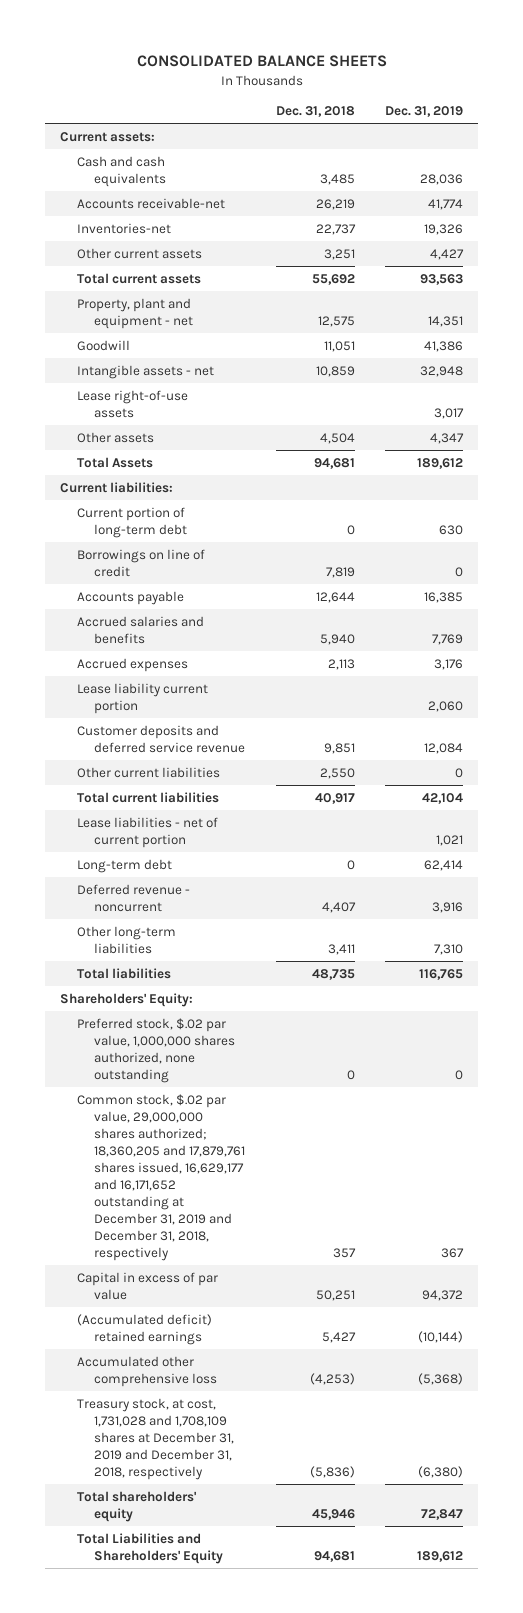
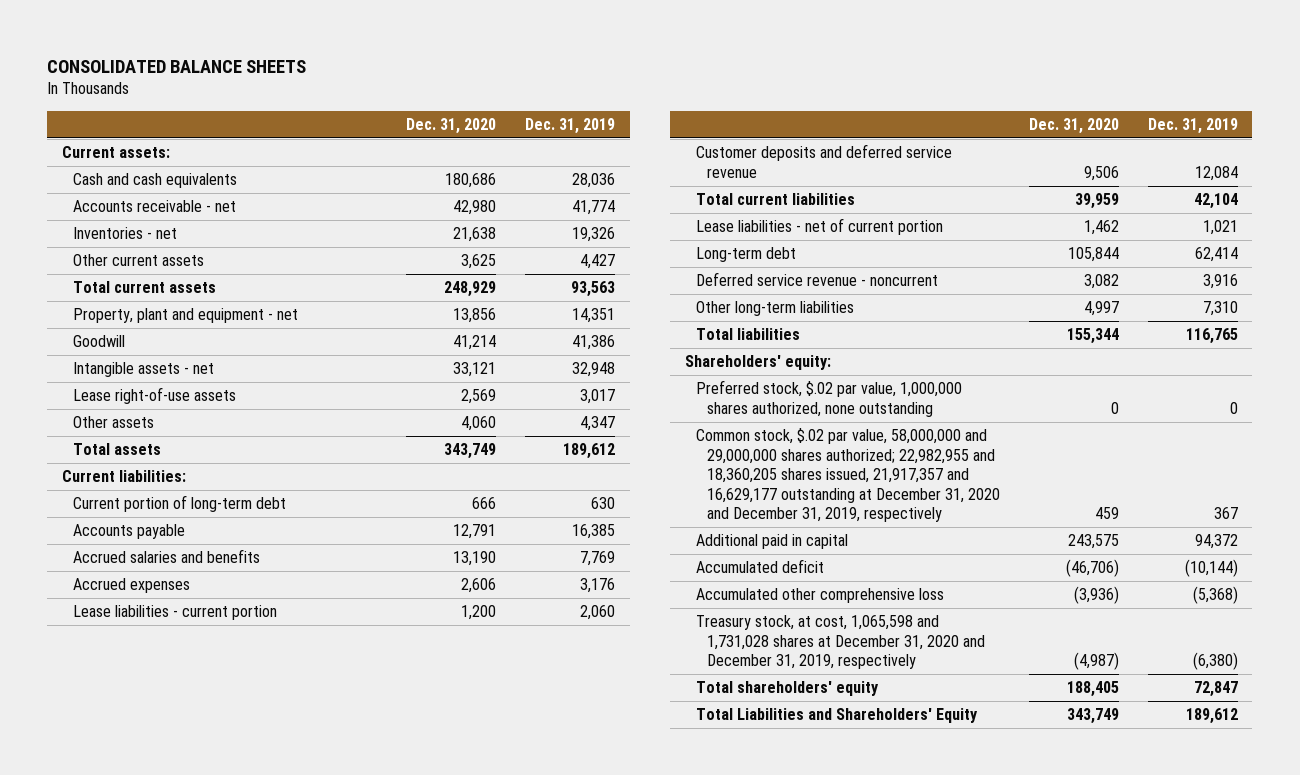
[275,106,355,118] Dec. 31, 2018 -> none
none -> [406,118,497,135] Dec. 31, 2020
[77,197,226,209] Accounts receivable-net -> [73,200,237,213] Accounts receivable - net
[77,222,172,234] Inventories-net -> [73,227,178,240] Inventories - net
[77,456,154,468] Total Assets -> [73,443,162,456] Total assets
[77,548,206,577] Borrowings on line of credit -> none
[77,682,209,714] Lease liability current portion -> [73,605,278,621] Lease liabilities - current portion
[77,766,221,778] Other current liabilities -> none
[77,883,191,912] Deferred revenue - noncurrent -> [695,272,938,287] Deferred service revenue - noncurrent
[60,992,194,1007] Shareholders' Equity: -> [684,355,831,371] Shareholders' equity:
[77,1093,246,1261] Common stock, $.02 par value, 29,000,000 shares authorized; 18,360,205 and 17,879,761 shares issued, 16,629,177 and 16,171,652 outstanding at December 31, 2019 and December 31, 2018, respectively -> [695,428,1001,523] Common stock, $.02 par value, 58,000,000 and 29,000,000 shares authorized; 22,982,955 and 18,360,205 shares issued, 21,917,357 and 16,629,177 outstanding at December 31, 2020 and December 31, 2019, respectively
[77,1271,219,1300] Capital in excess of par value -> [695,534,848,550] Additional paid in capital
[77,1313,213,1345] (Accumulated deficit) retained earnings -> [695,559,824,574] Accumulated deficit
[77,1397,235,1480] Treasury stock, at cost, 1,731,028 and 1,708,109 shares at December 31, 2019 and December 31, 2018, respectively -> [695,615,986,670] Treasury stock, at cost, 1,065,598 and 1,731,028 shares at December 31, 2020 and December 31, 2019, respectively

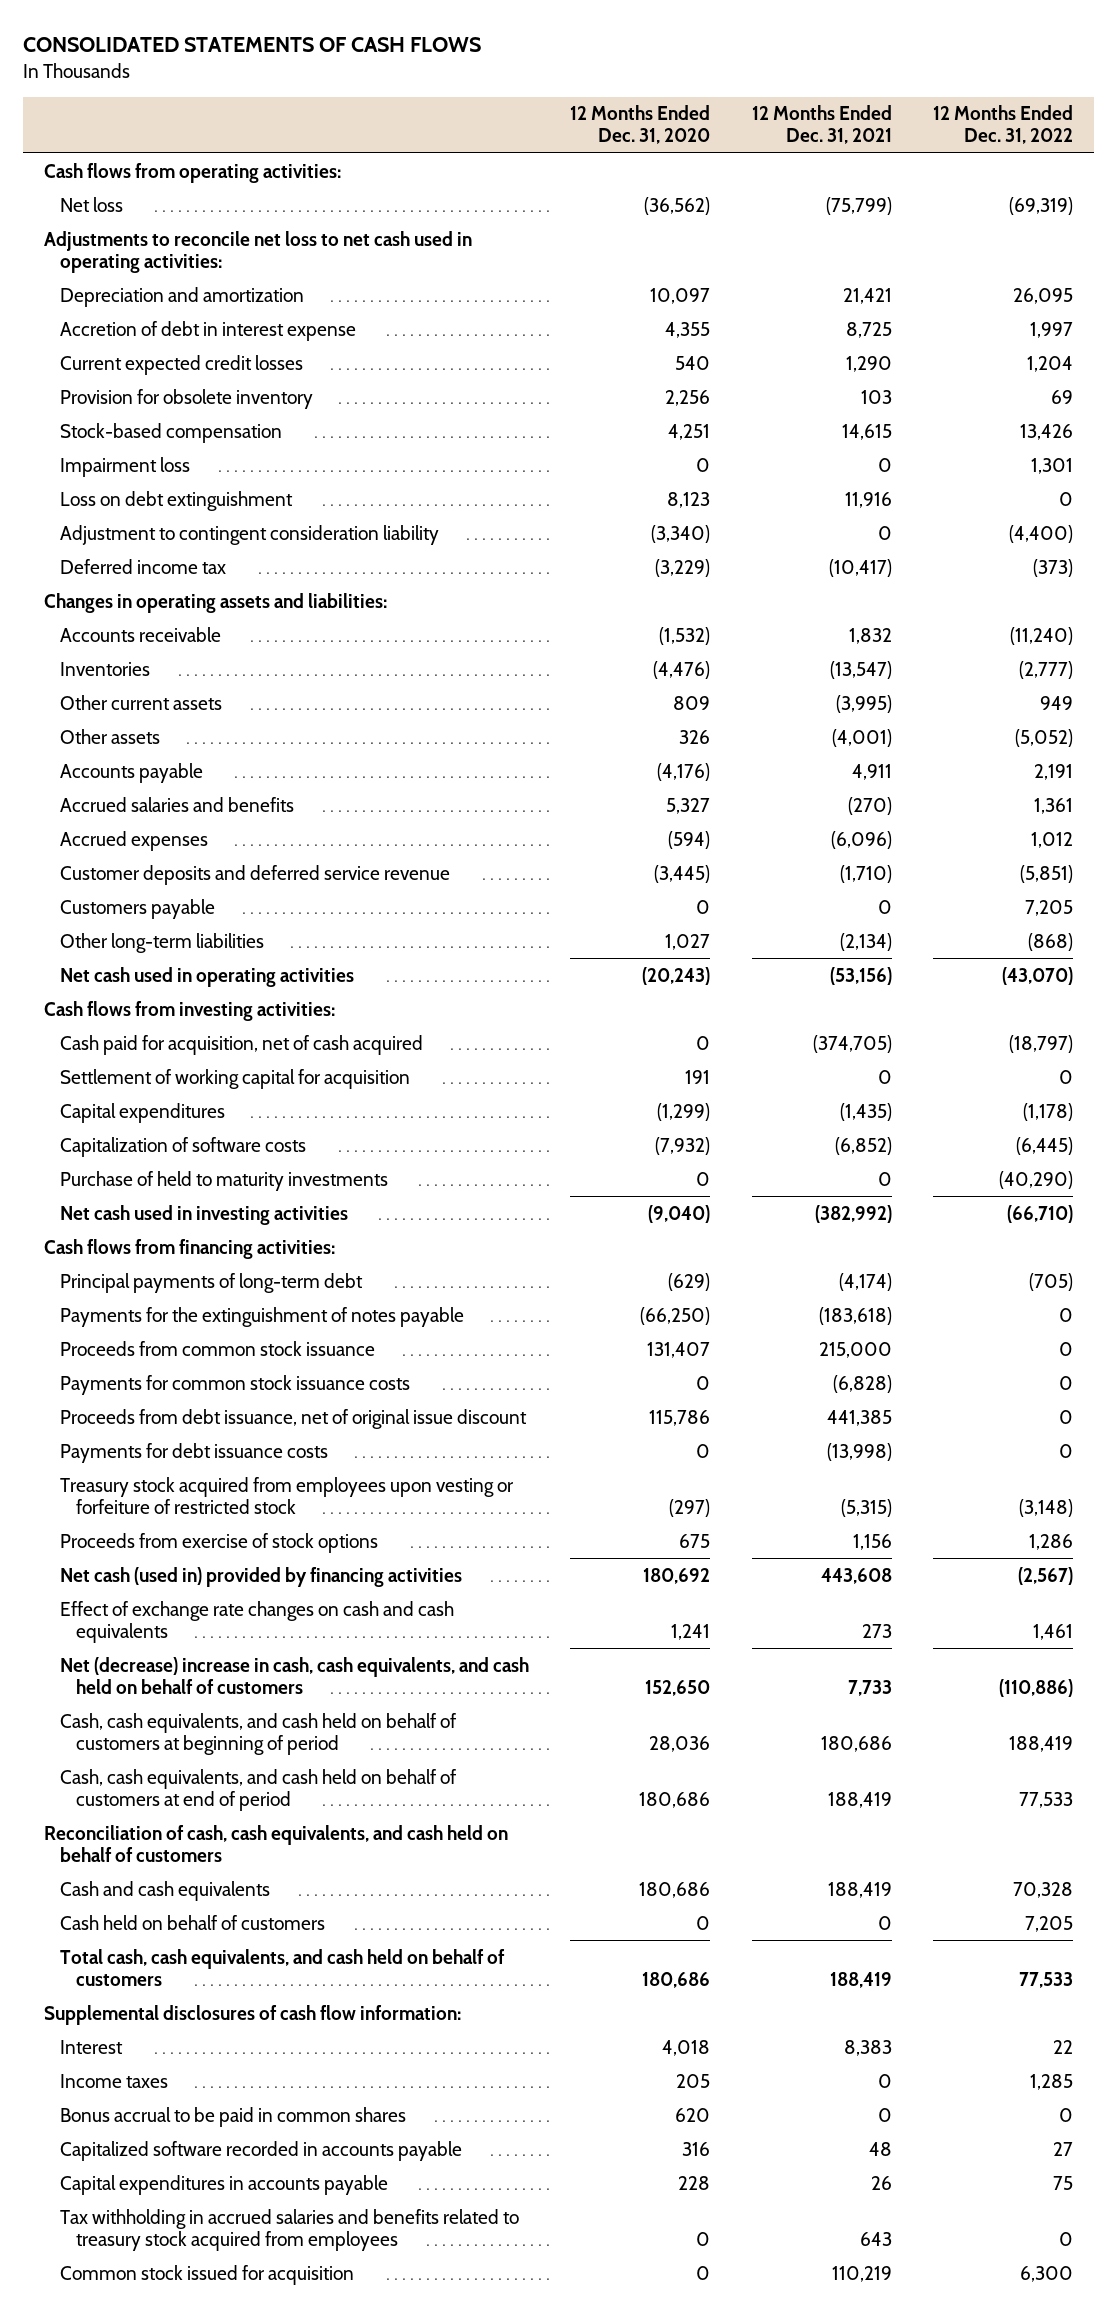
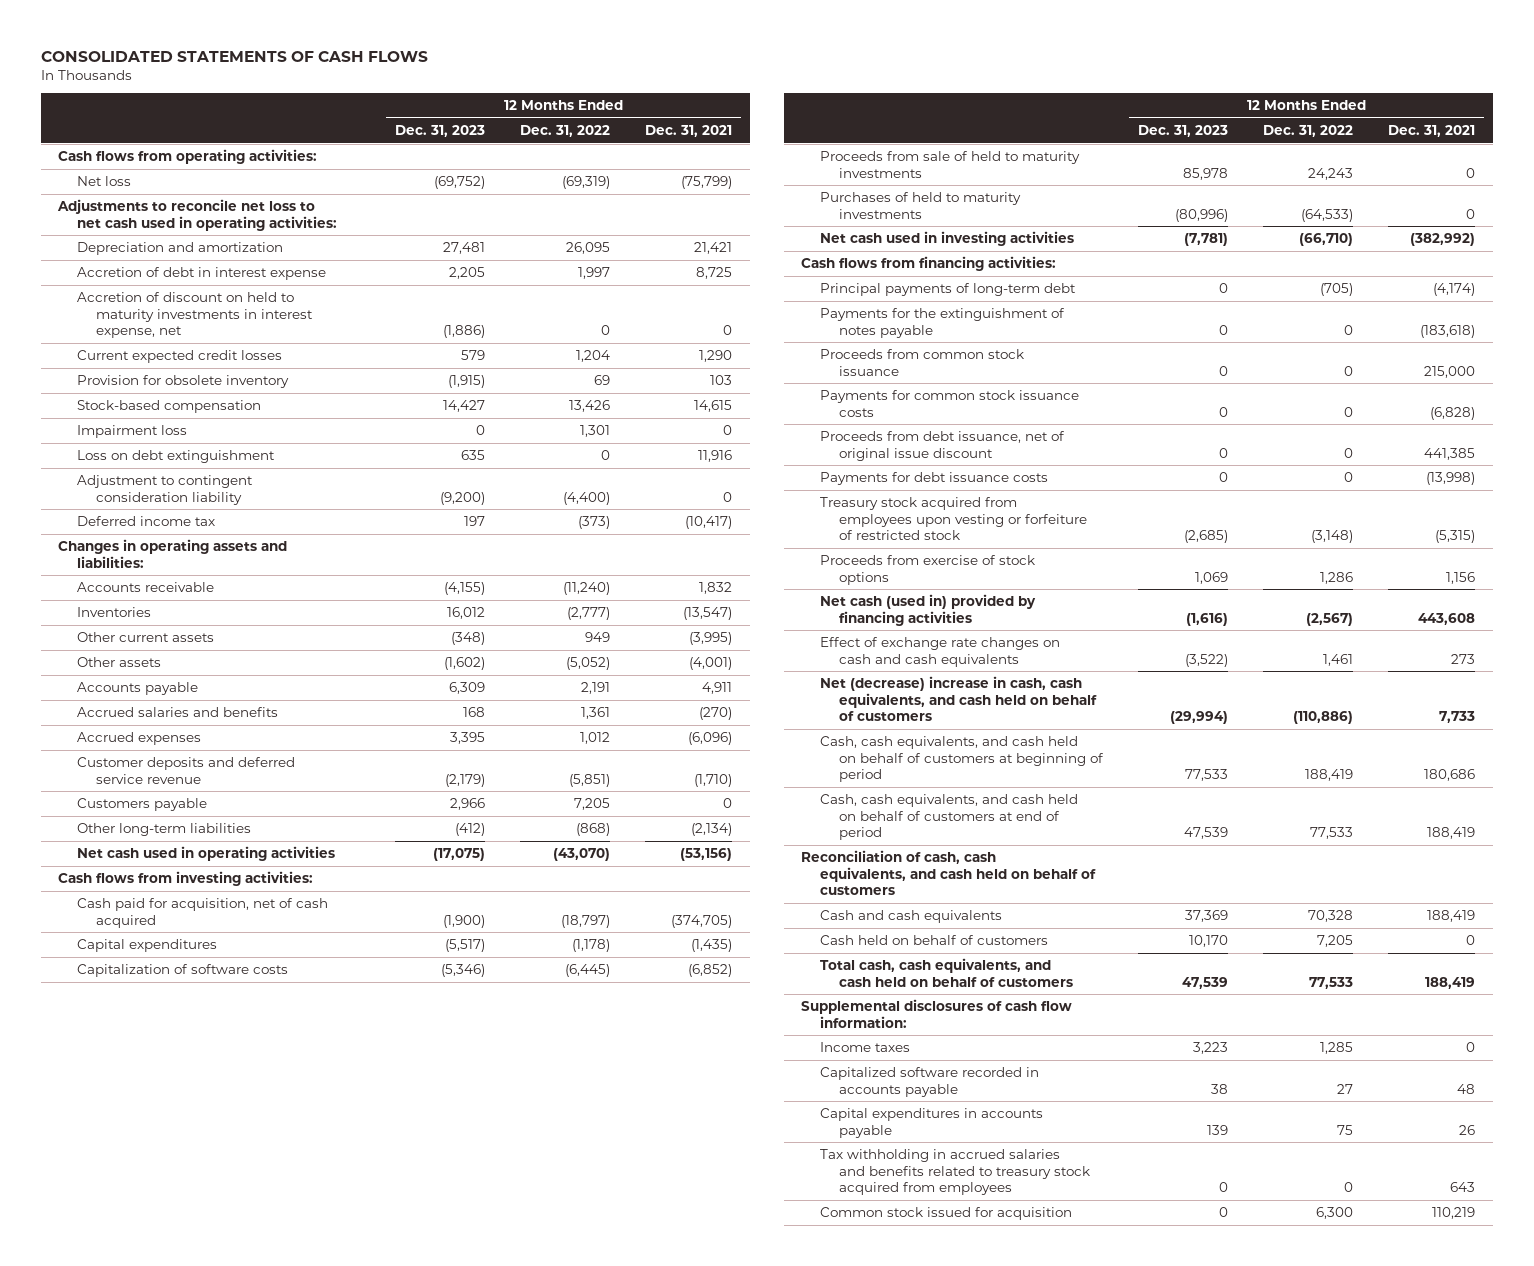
[570,105,711,145] 12 Months Ended Dec. 31, 2020 -> none
none -> [394,124,485,137] Dec. 31, 2023
none -> [76,292,313,339] Accretion of discount on held to maturity investments in interest expense, net
[59,1068,410,1089] Settlement of working capital for acquisition -> none
none -> [819,151,1080,178] Proceeds from sale of held to maturity investments
[59,1170,388,1191] Purchase of held to maturity investments -> [819,192,1021,219] Purchases of held to maturity investments
[999,1170,1074,1189] (40,290) -> [1301,208,1354,222] (64,533)
[59,2039,123,2054] Interest -> none
[59,2106,406,2127] Bonus accrual to be paid in common shares -> none

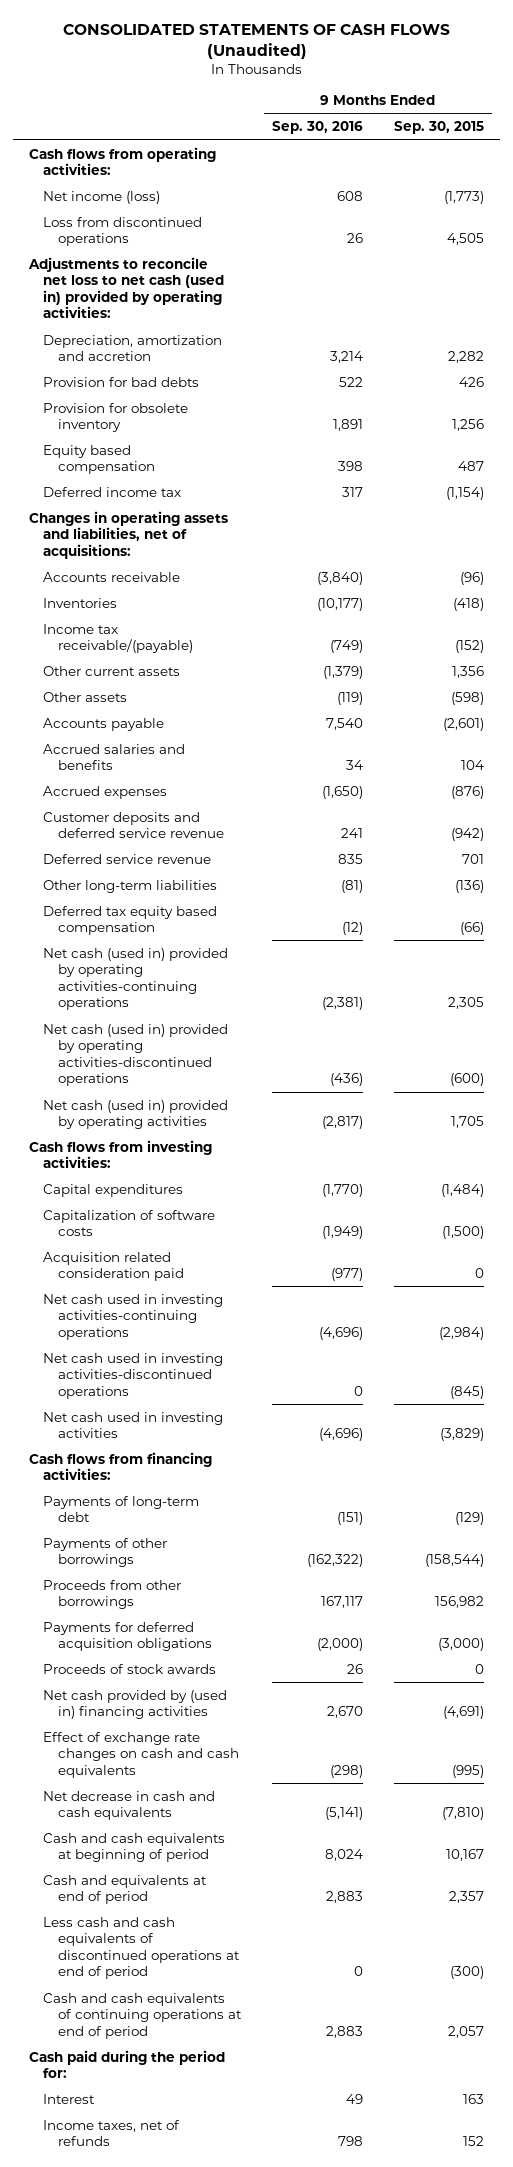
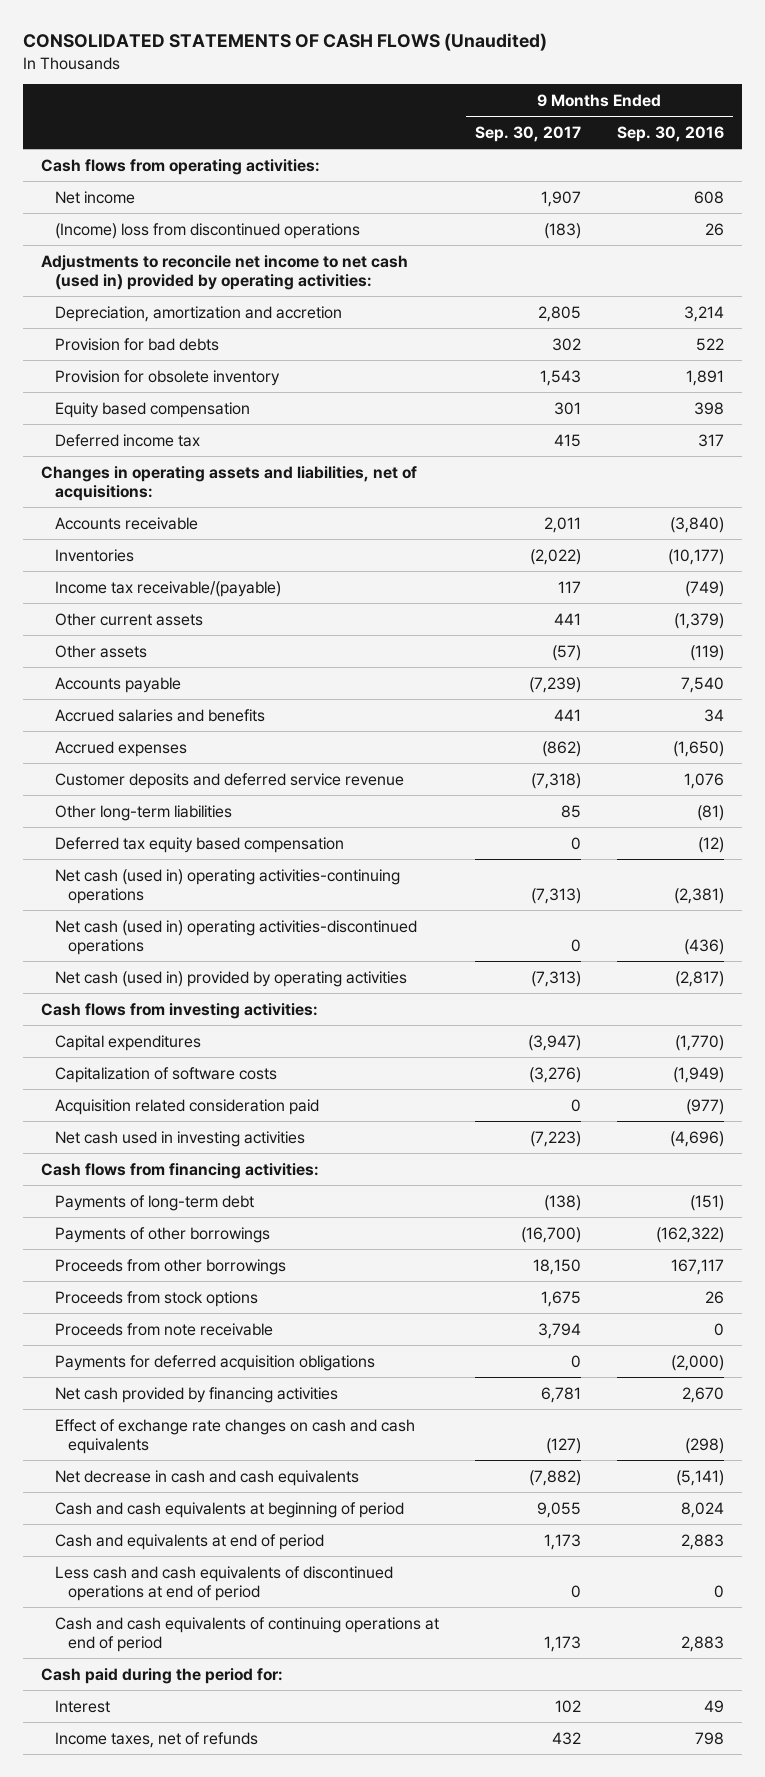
[394,121,485,135] Sep. 30, 2015 -> none
none -> [474,125,581,142] Sep. 30, 2017
[43,190,161,204] Net income (loss) -> [54,190,135,204] Net income
[43,216,203,247] Loss from discontinued operations -> [54,222,360,239] (Income) loss from discontinued operations
[27,256,225,319] Adjustments to reconcile net loss to net cash (used in) provided by operating activities: -> [40,254,408,290] Adjustments to reconcile net income to net cash (used in) provided by operating activities:
[43,853,212,864] Deferred service revenue -> none
[341,828,364,839] 241 -> [683,772,724,789] 1,076
[43,947,229,1011] Net cash (used in) provided by operating activities-continuing operations -> [54,868,400,904] Net cash (used in) operating activities-continuing operations
[43,1023,229,1087] Net cash (used in) provided by operating activities-discontinued operations -> [54,919,417,955] Net cash (used in) operating activities-discontinued operations
[43,1293,224,1340] Net cash used in investing activities-continuing operations -> none
[43,1352,224,1399] Net cash used in investing activities-discontinued operations -> none
none -> [54,1290,258,1307] Proceeds from stock options
none -> [54,1322,273,1336] Proceeds from note receivable
[43,1663,217,1674] Proceeds of stock awards -> none
[43,1689,228,1720] Net cash provided by (used in) financing activities -> [54,1386,338,1403] Net cash provided by financing activities

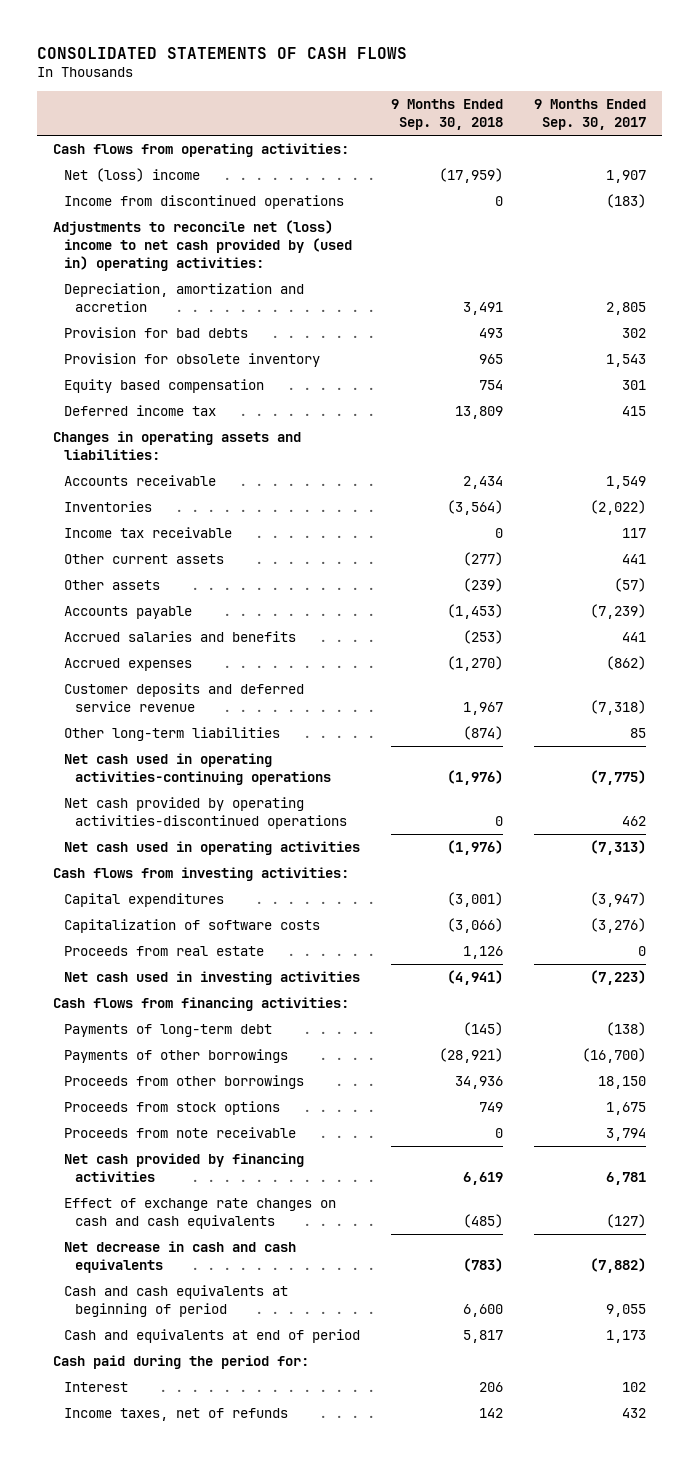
[22,33,547,52] CONSOLIDATED STATEMENTS OF CASH FLOWS (Unaudited) -> [36,46,407,59] CONSOLIDATED STATEMENTS OF CASH FLOWS
[616,125,724,142] Sep. 30, 2016 -> none
none -> [391,99,504,131] 9 Months Ended Sep. 30, 2018
[54,190,135,204] Net income -> [63,168,200,183] Net (loss) income
[54,222,360,239] (Income) loss from discontinued operations -> [63,195,344,210] Income from discontinued operations
[40,254,408,290] Adjustments to reconcile net income to net cash (used in) provided by operating activities: -> [52,220,352,272] Adjustments to reconcile net (loss) income to net cash provided by (used in) operating activities:
[40,465,417,501] Changes in operating assets and liabilities, net of acquisitions: -> [52,431,301,461] Changes in operating assets and liabilities:
[543,516,581,533] 2,011 -> [606,476,647,490] 1,549
[54,580,281,597] Income tax receivable/(payable) -> [63,527,232,539] Income tax receivable
[54,836,344,853] Deferred tax equity based compensation -> none
[54,868,400,904] Net cash (used in) operating activities-continuing operations -> [63,753,332,786] Net cash used in operating activities-continuing operations
[530,887,581,904] (7,313) -> [590,770,647,786] (7,775)
[54,919,417,955] Net cash (used in) operating activities-discontinued operations -> [63,797,348,830] Net cash provided by operating activities-discontinued operations
[570,938,581,952] 0 -> [622,816,647,827] 462
[54,970,407,987] Net cash (used in) provided by operating activities -> [63,841,360,856] Net cash used in operating activities
[54,1098,319,1115] Acquisition related consideration paid -> none
none -> [63,946,264,957] Proceeds from real estate
[54,1354,375,1371] Payments for deferred acquisition obligations -> none
[54,1565,393,1601] Less cash and cash equivalents of discontinued operations at end of period -> none
[54,1616,439,1652] Cash and cash equivalents of continuing operations at end of period -> none

